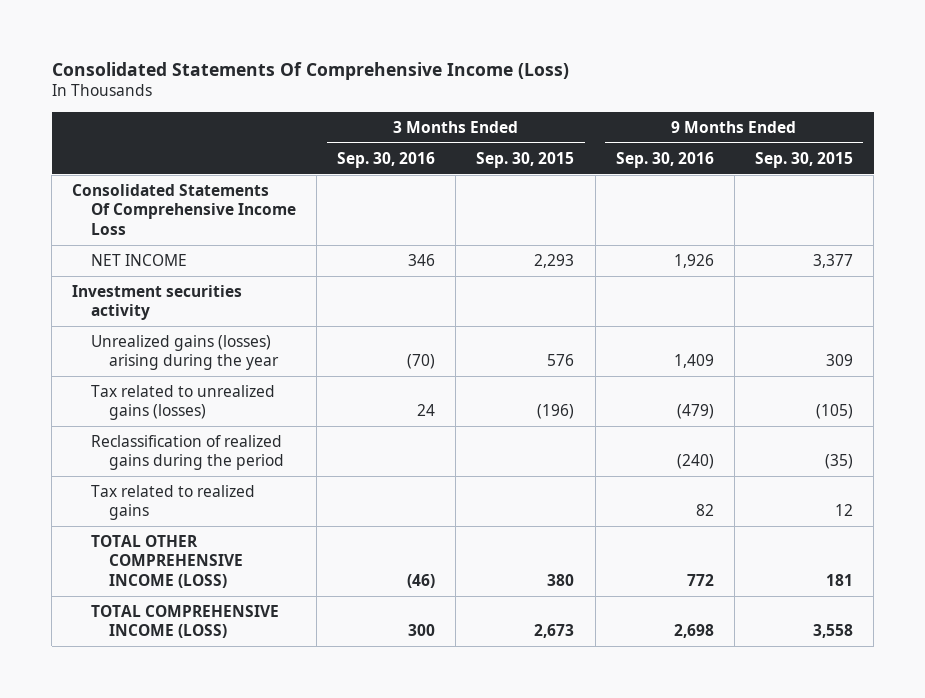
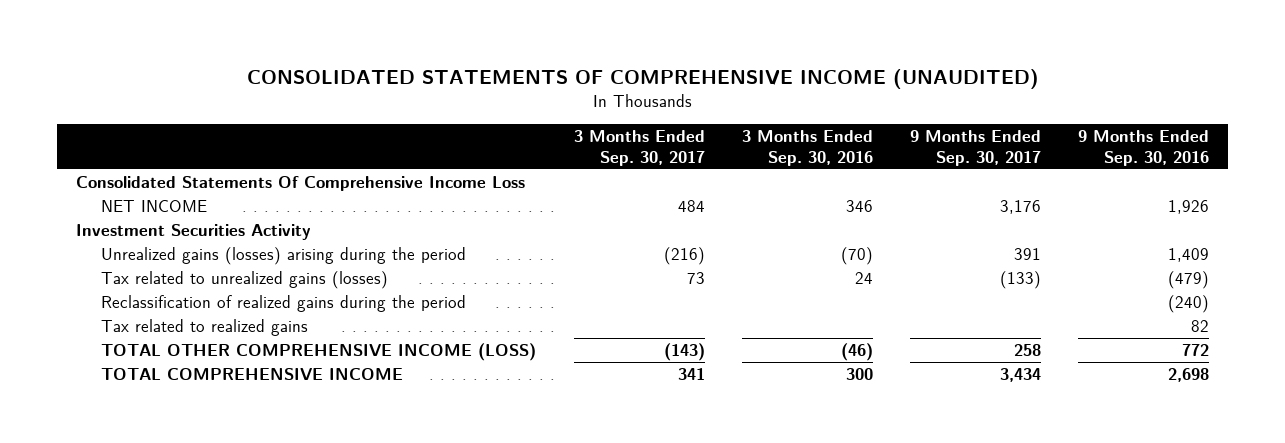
[51,61,569,80] Consolidated Statements Of Comprehensive Income (Loss) -> [246,68,1039,89] CONSOLIDATED STATEMENTS OF COMPREHENSIVE INCOME (UNAUDITED)
[476,151,575,168] Sep. 30, 2015 -> none
[754,151,853,168] Sep. 30, 2015 -> none
none -> [573,130,705,166] 3 Months Ended Sep. 30, 2017
none -> [910,130,1042,166] 9 Months Ended Sep. 30, 2017
[72,285,243,321] Investment securities activity -> [75,224,311,241] Investment Securities Activity
[90,335,280,371] Unrealized gains (losses) arising during the year -> [101,247,467,266] Unrealized gains (losses) arising during the period
[90,605,279,639] TOTAL COMPREHENSIVE INCOME (LOSS) -> [101,368,404,381] TOTAL COMPREHENSIVE INCOME

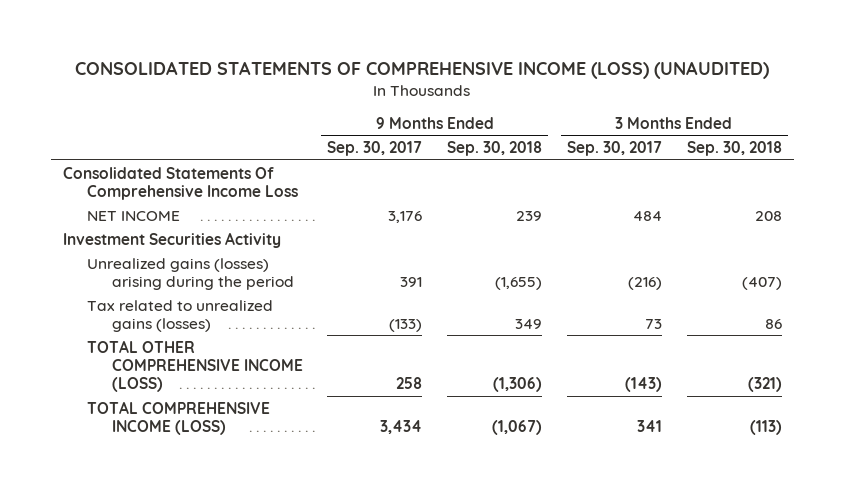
[246,68,1039,89] CONSOLIDATED STATEMENTS OF COMPREHENSIVE INCOME (UNAUDITED) -> [75,60,770,79] CONSOLIDATED STATEMENTS OF COMPREHENSIVE INCOME (LOSS) (UNAUDITED)
[741,130,873,166] 3 Months Ended Sep. 30, 2016 -> none
[1078,130,1210,166] 9 Months Ended Sep. 30, 2016 -> none
none -> [447,141,543,157] Sep. 30, 2018
none -> [686,141,782,157] Sep. 30, 2018
[101,295,467,313] Reclassification of realized gains during the period -> none
[101,319,309,337] Tax related to realized gains -> none
[101,368,404,381] TOTAL COMPREHENSIVE INCOME -> [87,400,271,435] TOTAL COMPREHENSIVE INCOME (LOSS)

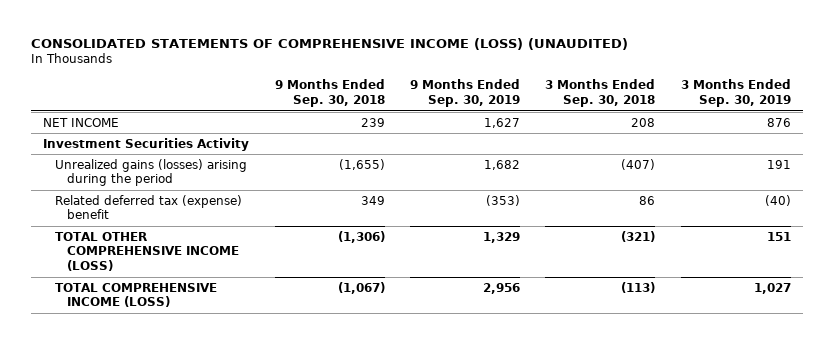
[327,141,423,157] Sep. 30, 2017 -> none
[567,141,663,157] Sep. 30, 2017 -> none
none -> [409,79,520,108] 9 Months Ended Sep. 30, 2019
none -> [680,79,791,108] 3 Months Ended Sep. 30, 2019
[63,166,299,200] Consolidated Statements Of Comprehensive Income Loss -> none
[87,299,274,332] Tax related to unrealized gains (losses) -> [55,194,243,220] Related deferred tax (expense) benefit

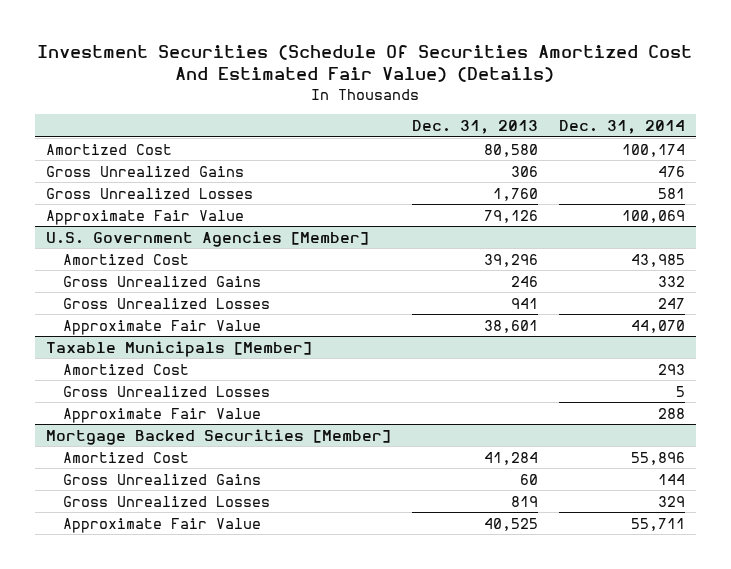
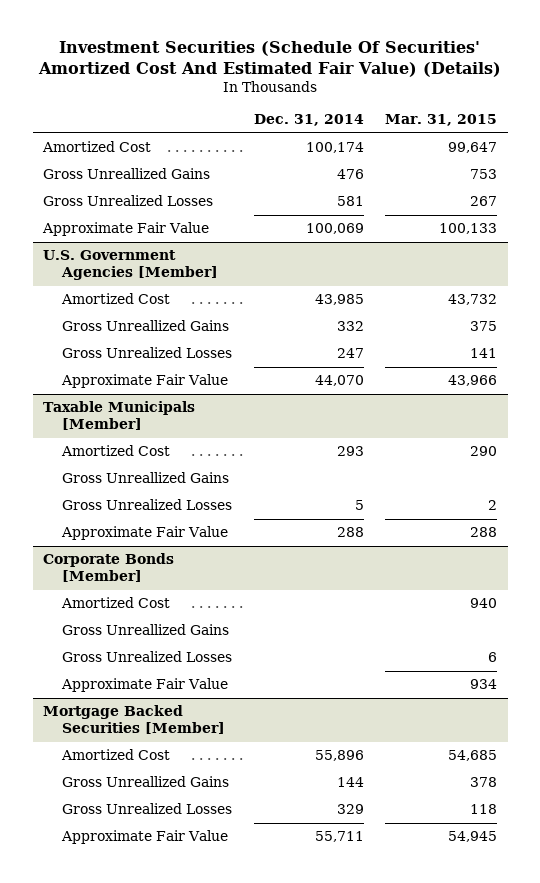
[37,44,693,83] Investment Securities (Schedule Of Securities Amortized Cost And Estimated Fair Value) (Details) -> [38,41,502,78] Investment Securities (Schedule Of Securities' Amortized Cost And Estimated Fair Value) (Details)
[411,119,538,134] Dec. 31, 2013 -> none
none -> [384,114,497,127] Mar. 31, 2015
[45,165,244,177] Gross Unrealized Gains -> [43,168,211,180] Gross Unreallized Gains
[62,275,261,287] Gross Unrealized Gains -> [62,320,230,332] Gross Unreallized Gains
none -> [62,472,230,484] Gross Unreallized Gains
none -> [43,553,175,583] Corporate Bonds [Member]
none -> [61,597,171,609] Amortized Cost
none -> [62,624,230,636] Gross Unreallized Gains
none -> [62,651,233,663] Gross Unrealized Losses
none -> [61,678,229,693] Approximate Fair Value
[62,473,261,485] Gross Unrealized Gains -> [62,776,230,788] Gross Unreallized Gains

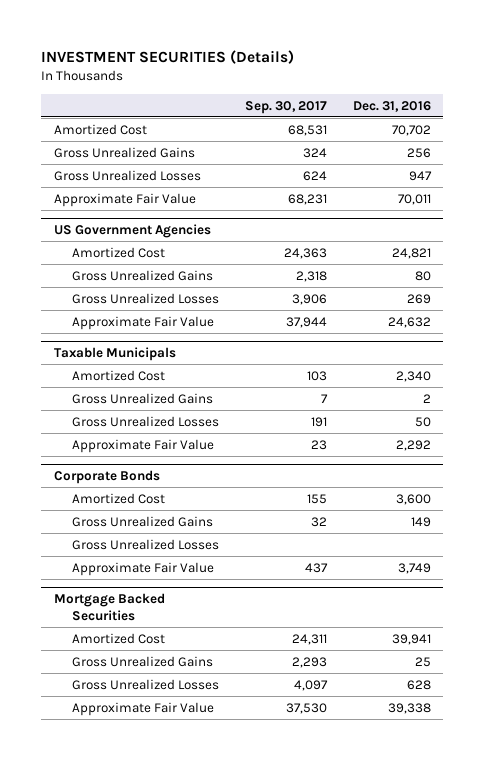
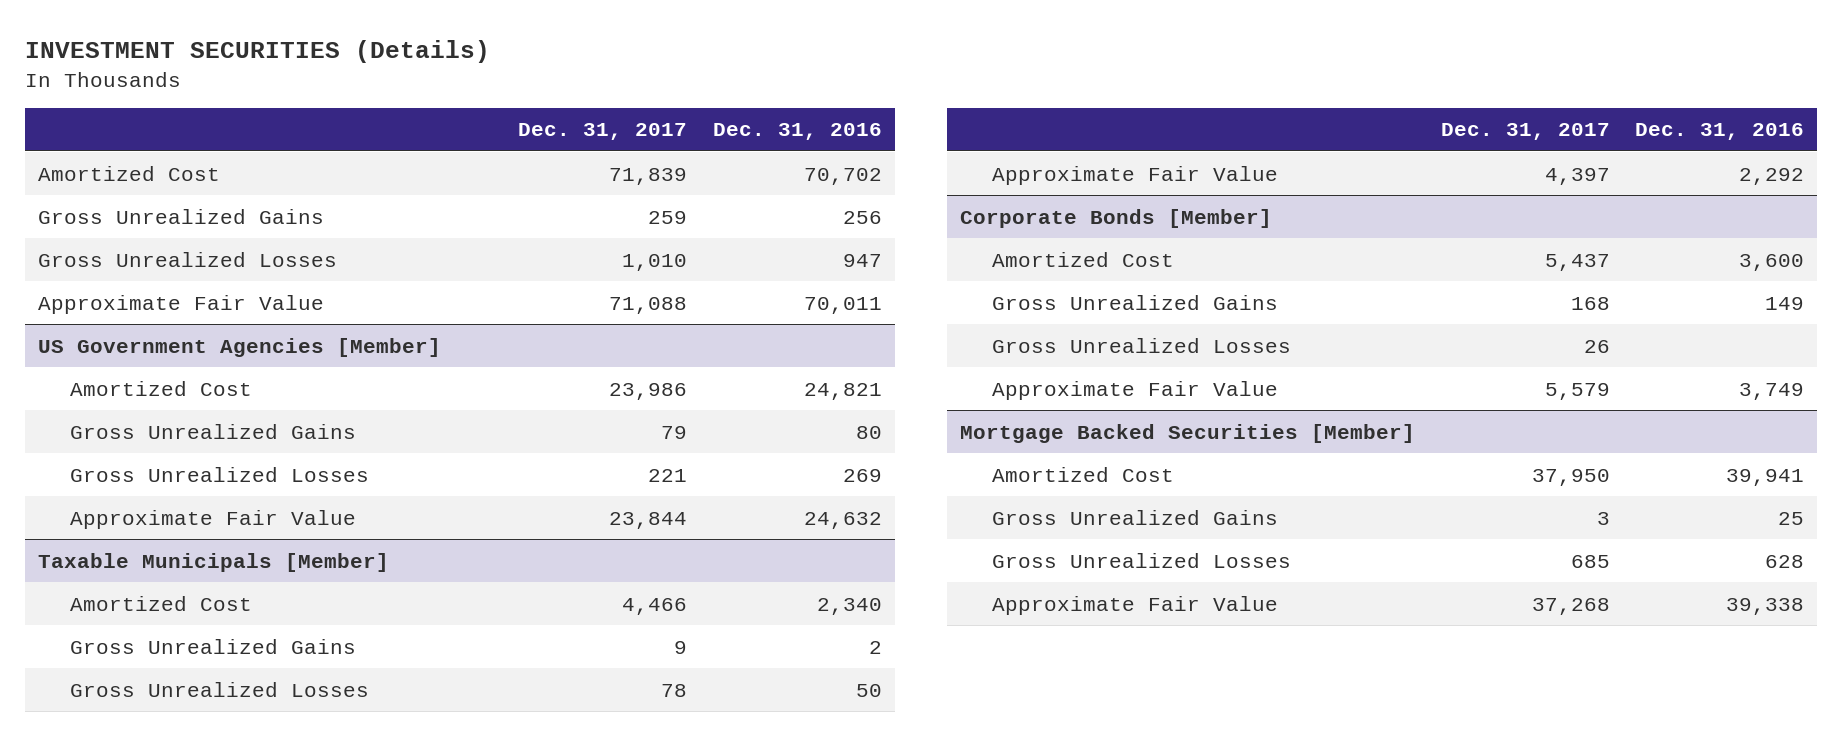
[244,100,327,114] Sep. 30, 2017 -> none
none -> [518,123,688,141] Dec. 31, 2017
[54,224,212,239] US Government Agencies -> [38,337,442,357] US Government Agencies [Member]
[54,347,177,362] Taxable Municipals -> [38,552,390,572] Taxable Municipals [Member]
[54,470,161,485] Corporate Bonds -> [960,208,1273,228] Corporate Bonds [Member]
[54,593,166,621] Mortgage Backed Securities -> [960,423,1416,443] Mortgage Backed Securities [Member]

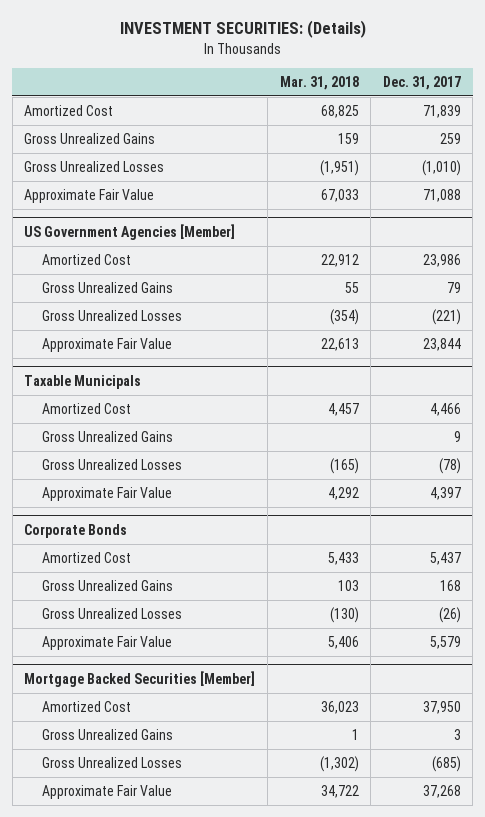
[25,40,491,64] INVESTMENT SECURITIES (Details) -> [119,20,366,39] INVESTMENT SECURITIES: (Details)
[712,123,882,141] Dec. 31, 2016 -> none
none -> [279,75,359,90] Mar. 31, 2018
[622,253,688,271] 1,010 -> [421,160,461,177] (1,010)
[648,468,688,482] 221 -> [431,309,461,326] (221)
[38,552,390,572] Taxable Municipals [Member] -> [24,374,142,389] Taxable Municipals
[661,683,688,697] 78 -> [438,458,461,475] (78)
[960,208,1273,228] Corporate Bonds [Member] -> [24,523,128,538] Corporate Bonds
[1583,339,1610,353] 26 -> [438,607,461,624] (26)
[1570,554,1610,568] 685 -> [431,756,461,773] (685)

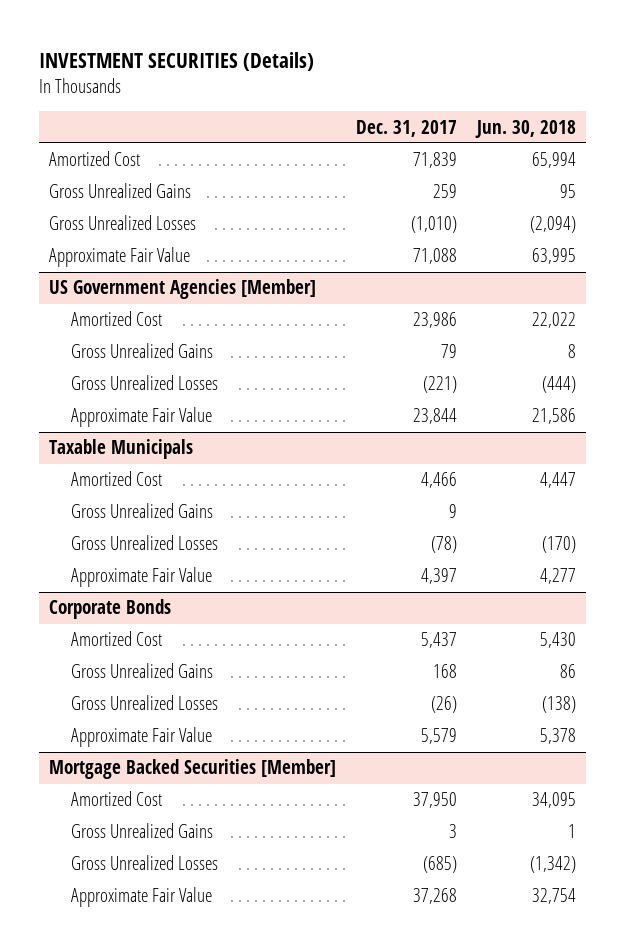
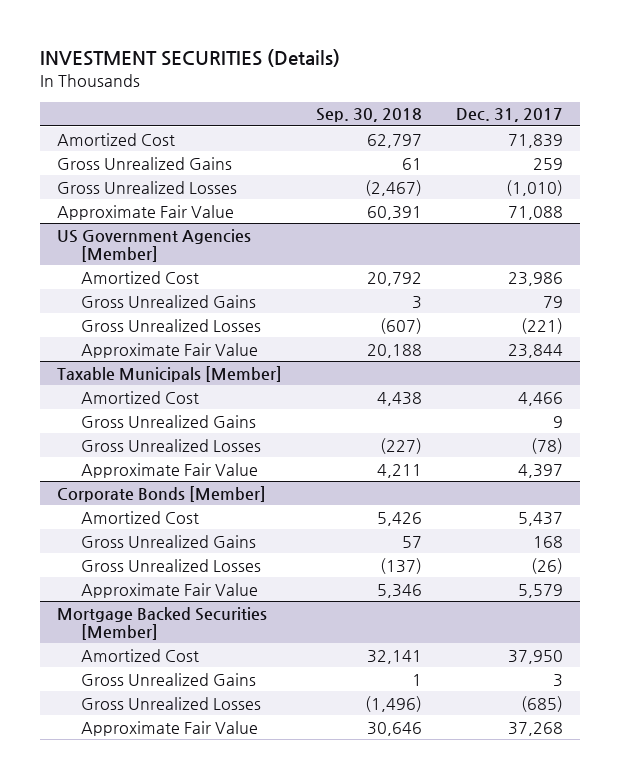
[474,119,576,138] Jun. 30, 2018 -> none
none -> [315,108,422,123] Sep. 30, 2018
[49,439,194,460] Taxable Municipals -> [56,365,282,382] Taxable Municipals [Member]
[49,599,172,620] Corporate Bonds -> [56,485,266,502] Corporate Bonds [Member]

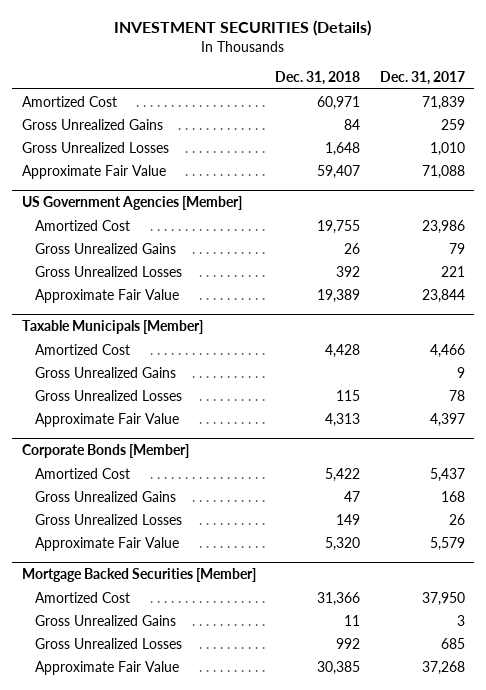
[315,108,422,123] Sep. 30, 2018 -> none
none -> [275,71,361,86] Dec. 31, 2018
[505,179,563,196] (1,010) -> [429,141,465,156] 1,010
[520,317,563,334] (221) -> [440,265,465,277] 221
[530,437,563,454] (78) -> [448,389,465,401] 78
[530,557,563,574] (26) -> [448,513,465,525] 26
[520,695,563,712] (685) -> [440,637,465,649] 685

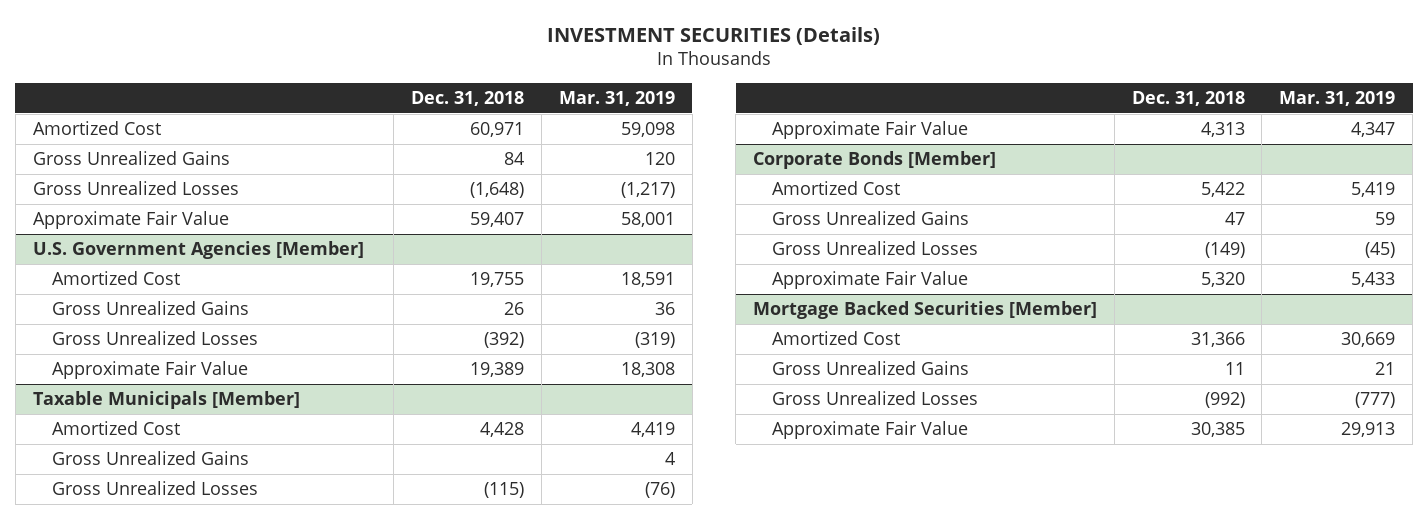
[379,71,465,86] Dec. 31, 2017 -> none
none -> [558,90,675,106] Mar. 31, 2019
[325,141,361,156] 1,648 -> [470,182,525,199] (1,648)
[21,196,242,211] US Government Agencies [Member] -> [32,241,364,260] U.S. Government Agencies [Member]
[336,265,361,277] 392 -> [484,332,525,349] (392)
[336,389,361,401] 115 -> [484,482,525,499] (115)
[336,513,361,525] 149 -> [1204,242,1245,259] (149)
[336,637,361,649] 992 -> [1204,392,1245,409] (992)

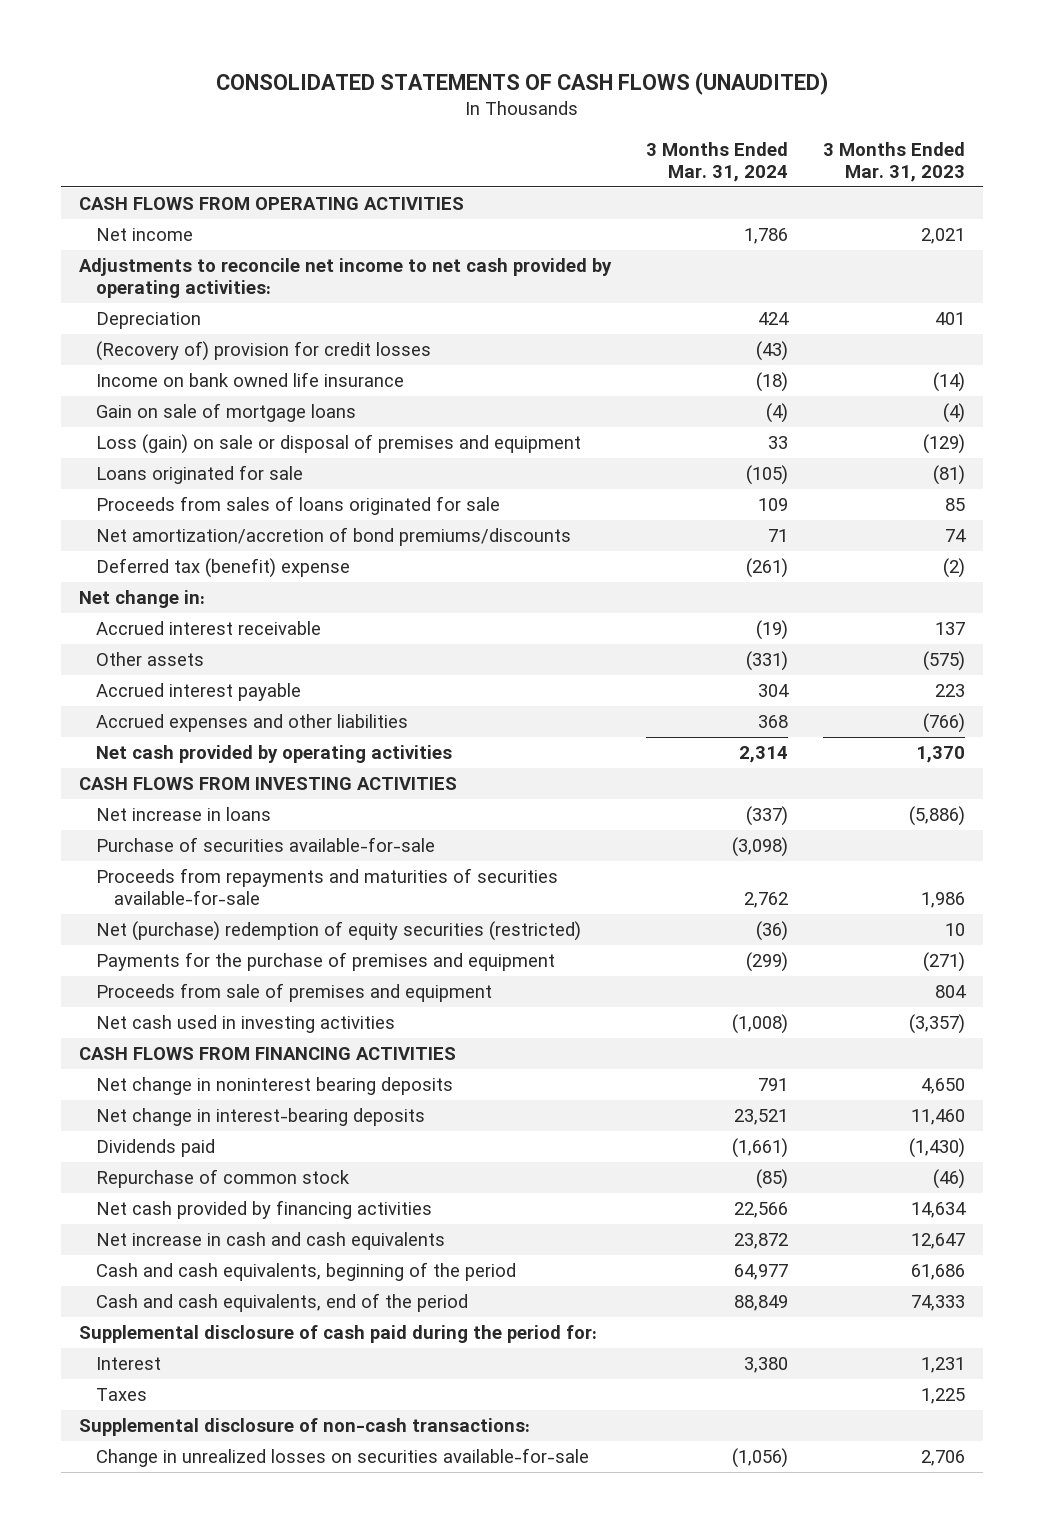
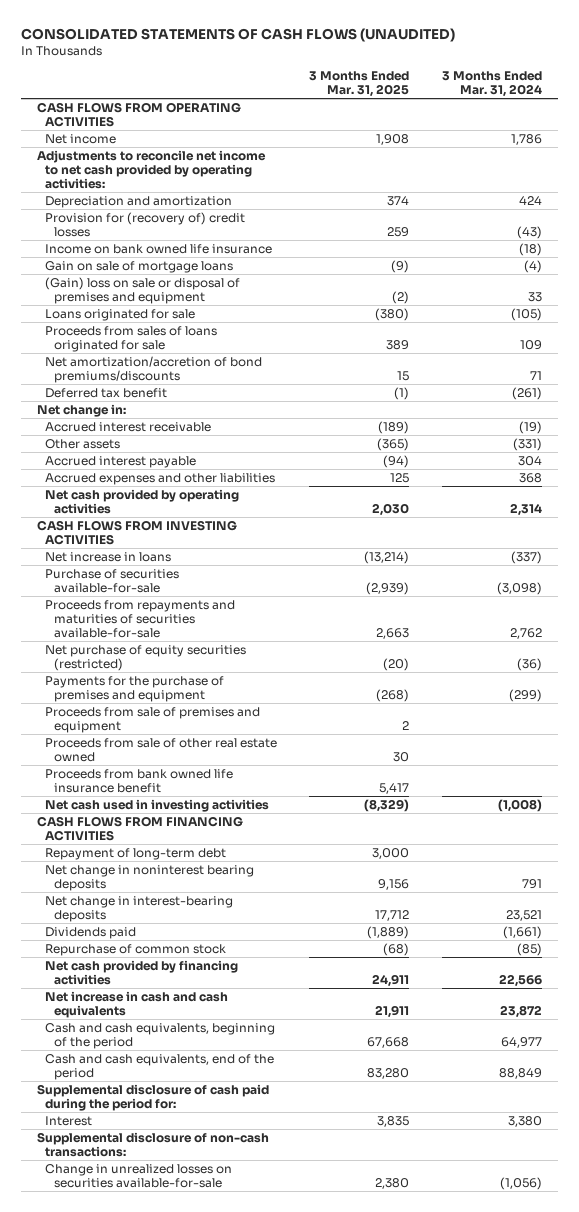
[823,142,966,183] 3 Months Ended Mar. 31, 2023 -> none
none -> [309,71,410,97] 3 Months Ended Mar. 31, 2025
[96,312,202,330] Depreciation -> [45,196,233,209] Depreciation and amortization
[96,341,432,362] (Recovery of) provision for credit losses -> [45,212,246,237] Provision for (recovery of) credit losses
[96,434,582,455] Loss (gain) on sale or disposal of premises and equipment -> [45,277,241,304] (Gain) loss on sale or disposal of premises and equipment
[96,558,351,579] Deferred tax (benefit) expense -> [45,388,168,399] Deferred tax benefit
[96,921,582,942] Net (purchase) redemption of equity securities (restricted) -> [45,645,247,671] Net purchase of equity securities (restricted)
none -> [45,738,278,762] Proceeds from sale of other real estate owned
none -> [45,769,234,793] Proceeds from bank owned life insurance benefit
none -> [45,848,227,861] Repayment of long-term debt
[96,1388,148,1402] Taxes -> none

